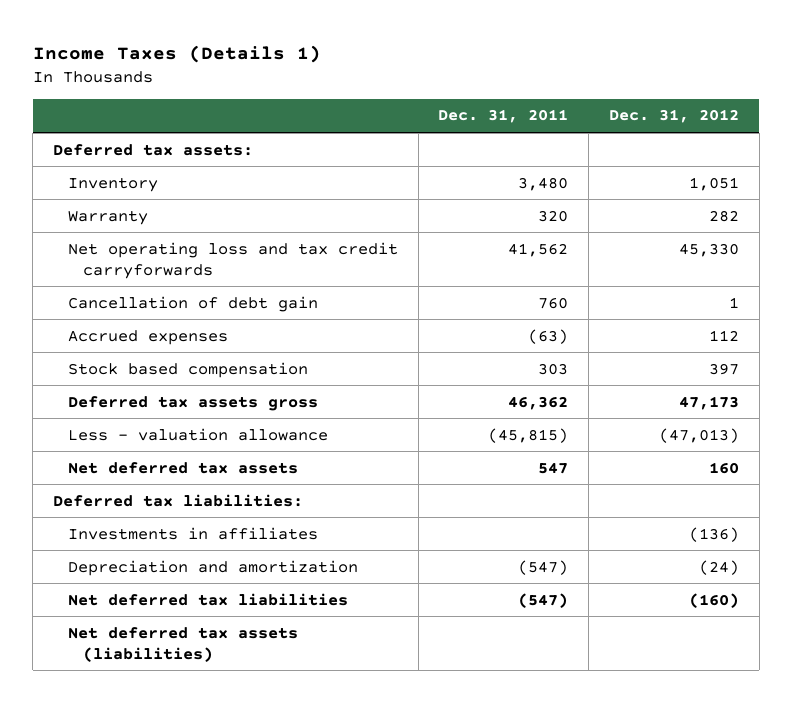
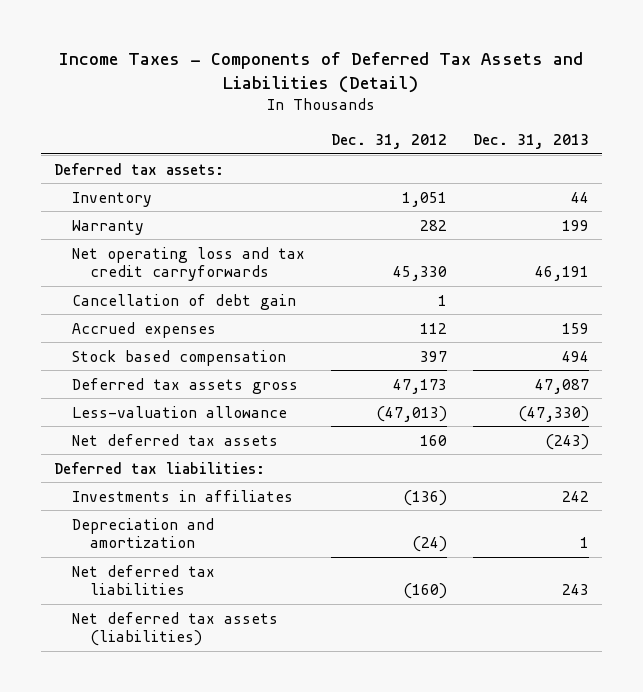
[32,44,321,63] Income Taxes (Details 1) -> [59,51,584,93] Income Taxes - Components of Deferred Tax Assets and Liabilities (Detail)
[438,109,569,124] Dec. 31, 2011 -> none
none -> [473,133,590,149] Dec. 31, 2013
[67,427,328,441] Less - valuation allowance -> [71,405,287,418] Less-valuation allowance

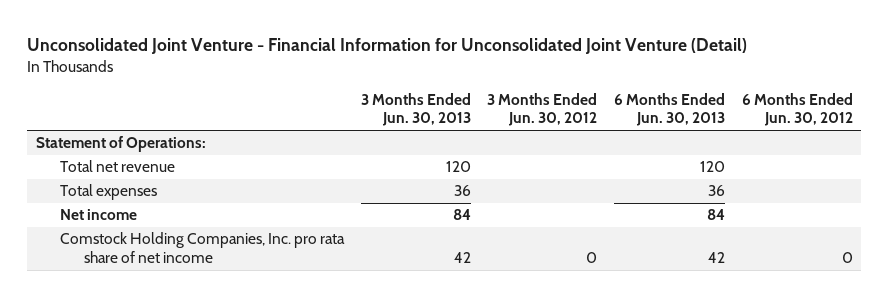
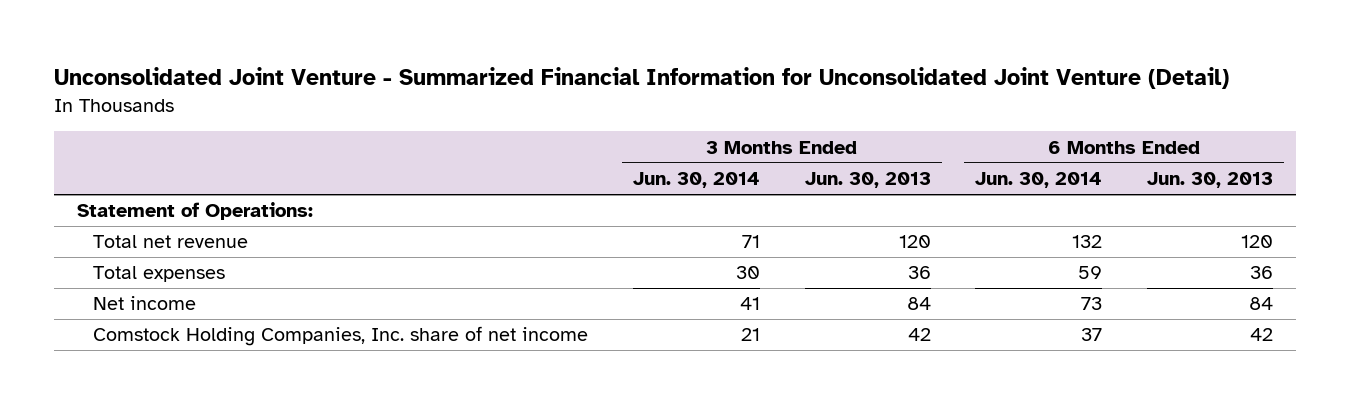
[27,38,748,55] Unconsolidated Joint Venture - Financial Information for Unconsolidated Joint Venture (Detail) -> [54,66,1230,89] Unconsolidated Joint Venture - Summarized Financial Information for Unconsolidated Joint Venture (Detail)
[487,92,598,127] 3 Months Ended Jun. 30, 2012 -> none
[741,92,853,127] 6 Months Ended Jun. 30, 2012 -> none
none -> [632,172,760,189] Jun. 30, 2014
none -> [975,172,1103,189] Jun. 30, 2014
[59,232,345,264] Comstock Holding Companies, Inc. pro rata share of net income -> [92,326,588,347] Comstock Holding Companies, Inc. share of net income

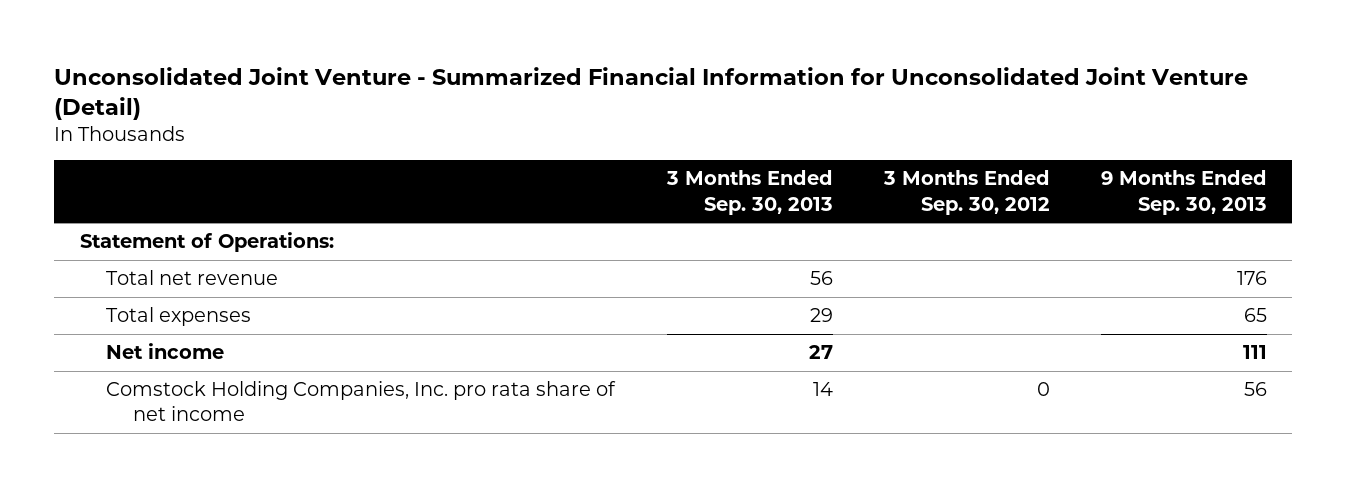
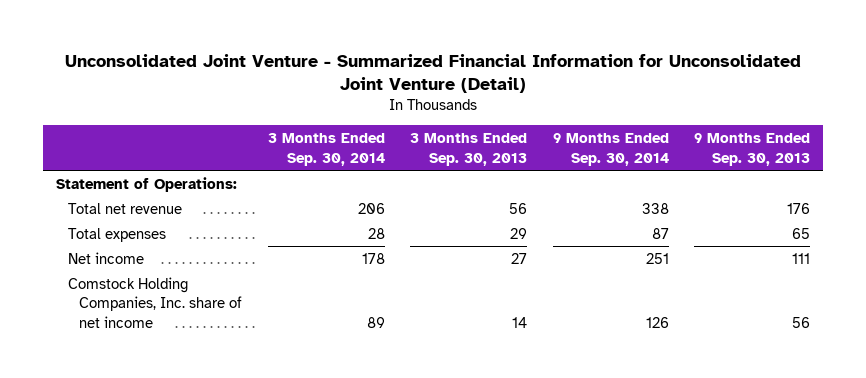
[882,170,1050,215] 3 Months Ended Sep. 30, 2012 -> none
none -> [267,133,385,166] 3 Months Ended Sep. 30, 2014
none -> [552,133,669,166] 9 Months Ended Sep. 30, 2014
[106,381,617,422] Comstock Holding Companies, Inc. pro rata share of net income -> [67,276,243,328] Comstock Holding Companies, Inc. share of net income

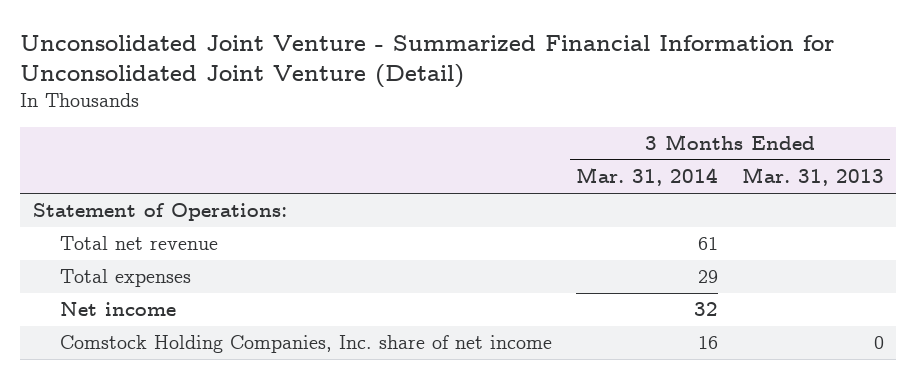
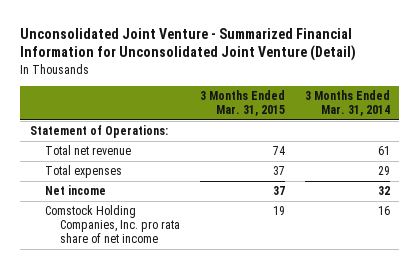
[742,167,885,187] Mar. 31, 2013 -> none
none -> [199,90,285,117] 3 Months Ended Mar. 31, 2015
[59,335,552,354] Comstock Holding Companies, Inc. share of net income -> [44,205,180,244] Comstock Holding Companies, Inc. pro rata share of net income

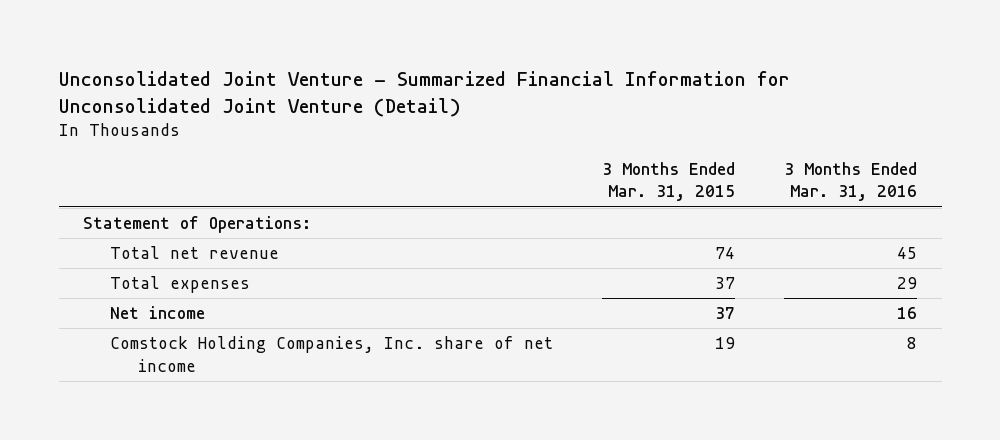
[304,90,390,117] 3 Months Ended Mar. 31, 2014 -> none
none -> [784,161,918,202] 3 Months Ended Mar. 31, 2016
[44,205,180,244] Comstock Holding Companies, Inc. pro rata share of net income -> [110,336,554,372] Comstock Holding Companies, Inc. share of net income

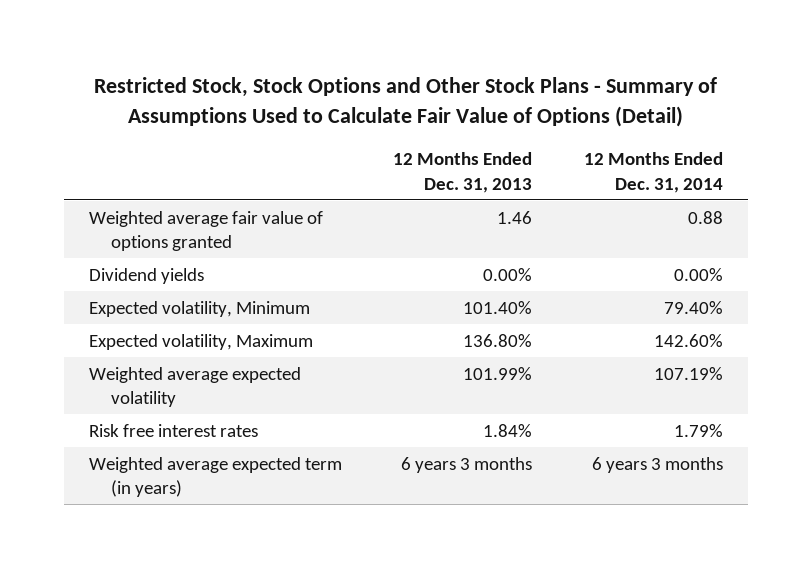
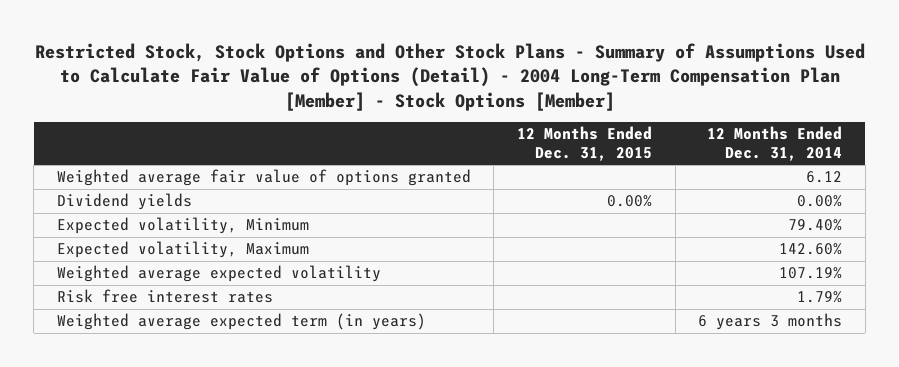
[93,77,717,128] Restricted Stock, Stock Options and Other Stock Plans - Summary of Assumptions Used to Calculate Fair Value of Options (Detail) -> [34,43,865,111] Restricted Stock, Stock Options and Other Stock Plans - Summary of Assumptions Used to Calculate Fair Value of Options (Detail) - 2004 Long-Term Compensation Plan [Member] - Stock Options [Member]
[393,152,533,193] 12 Months Ended Dec. 31, 2013 -> none
none -> [517,126,653,161] 12 Months Ended Dec. 31, 2015
[687,210,723,224] 0.88 -> [806,171,843,184] 6.12

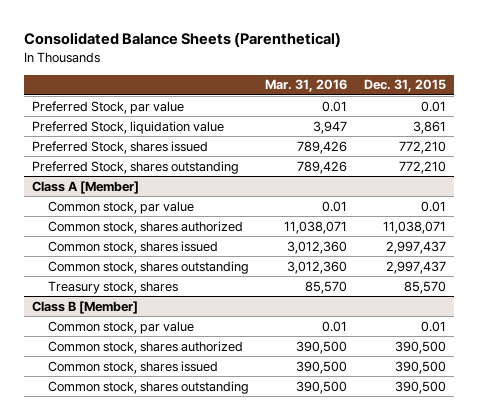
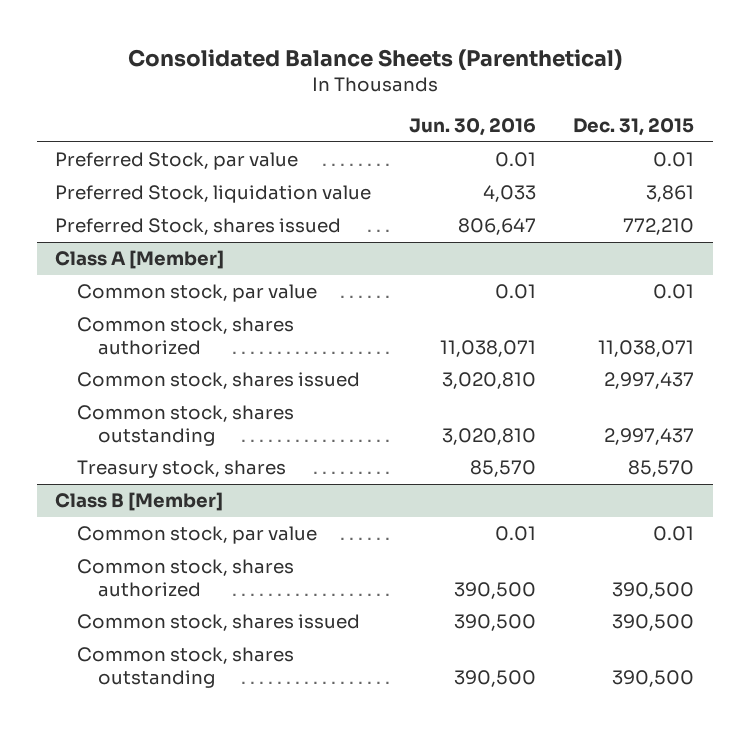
[265,79,348,93] Mar. 31, 2016 -> none
none -> [408,118,536,137] Jun. 30, 2016
[31,160,239,174] Preferred Stock, shares outstanding -> none

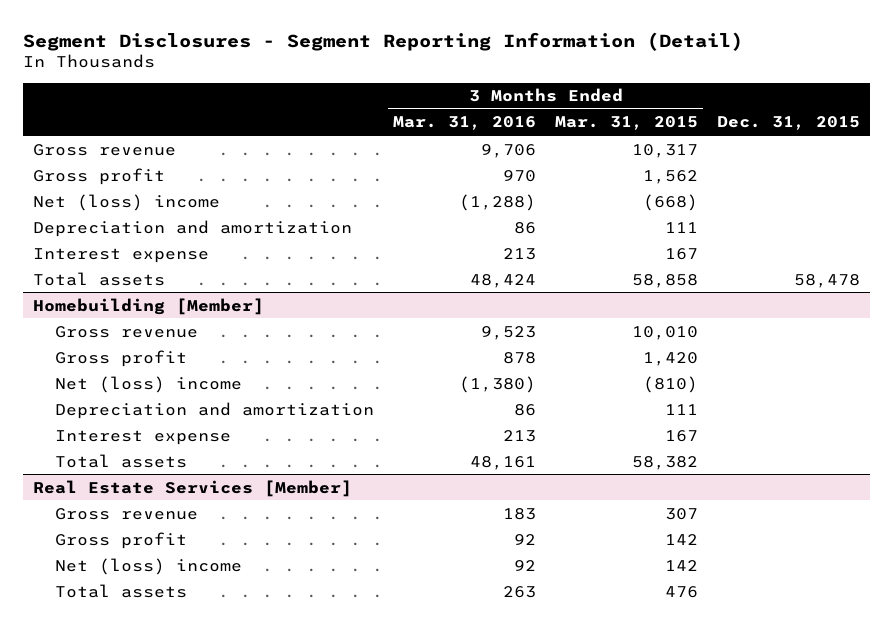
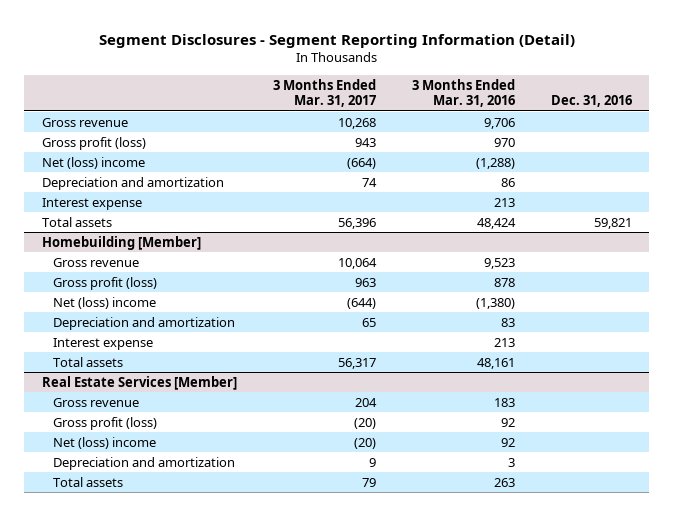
[555,116,699,131] Mar. 31, 2015 -> none
[717,116,861,131] Dec. 31, 2015 -> none
none -> [272,78,376,108] 3 Months Ended Mar. 31, 2017
none -> [550,95,632,108] Dec. 31, 2016
[32,167,165,185] Gross profit -> [42,136,147,150] Gross profit (loss)
[54,349,187,367] Gross profit -> [52,276,157,290] Gross profit (loss)
[513,403,536,416] 86 -> [500,317,515,327] 83
[54,531,187,549] Gross profit -> [52,416,157,430] Gross profit (loss)
none -> [52,456,235,470] Depreciation and amortization

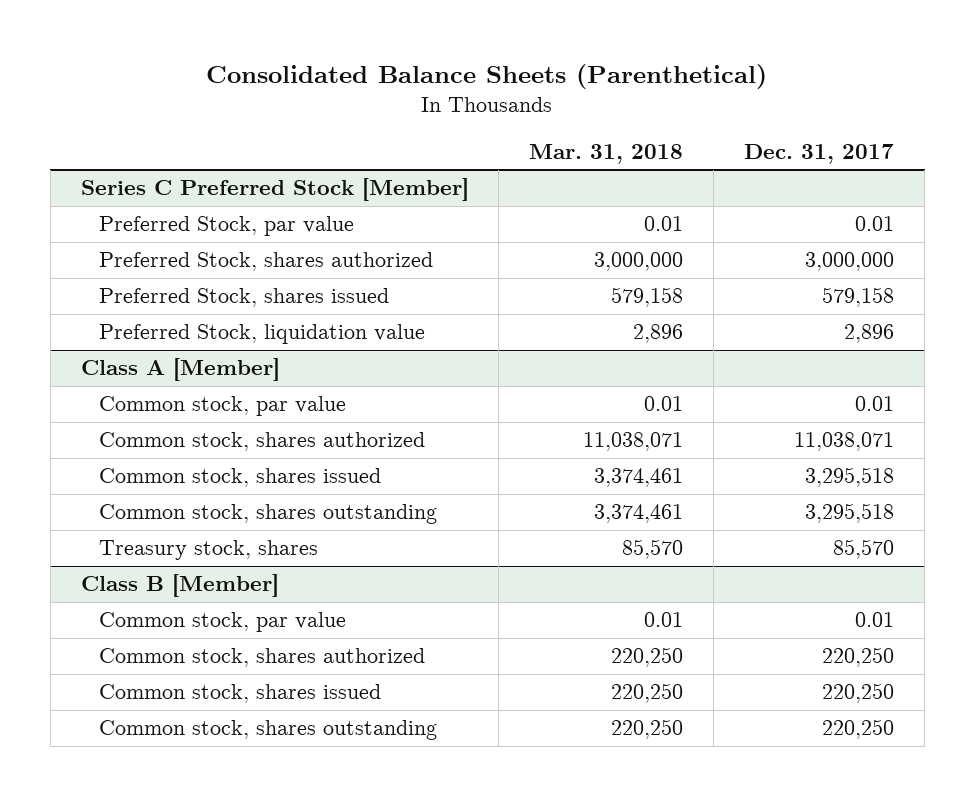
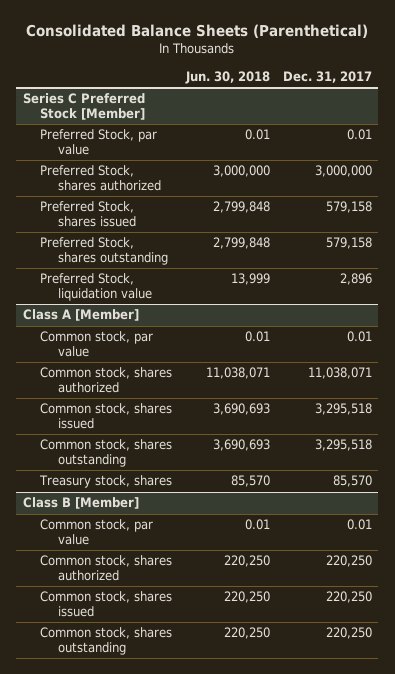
[529,143,684,164] Mar. 31, 2018 -> none
none -> [184,70,270,84] Jun. 30, 2018
none -> [40,237,169,266] Preferred Stock, shares outstanding

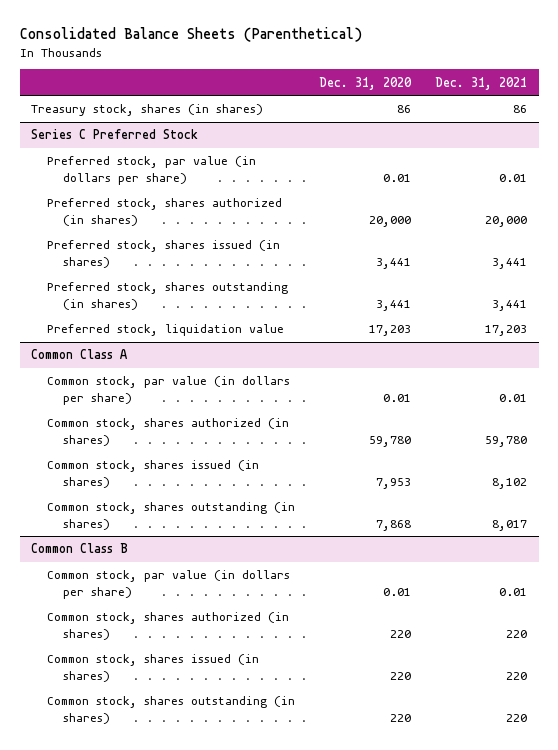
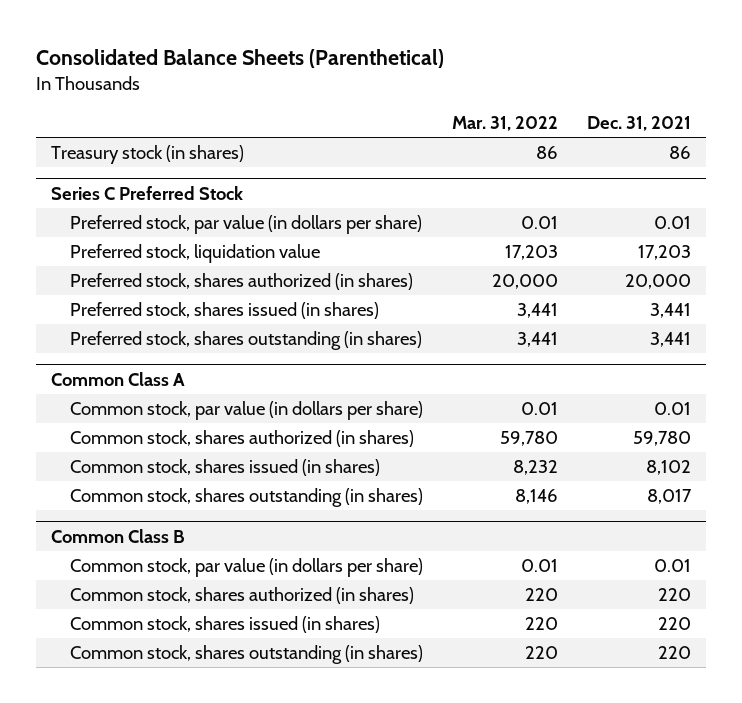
[318,76,412,90] Dec. 31, 2020 -> none
none -> [452,116,559,132] Mar. 31, 2022
[31,104,264,117] Treasury stock, shares (in shares) -> [50,144,244,164] Treasury stock (in shares)
[47,324,285,337] Preferred stock, liquidation value -> [70,243,321,263] Preferred stock, liquidation value

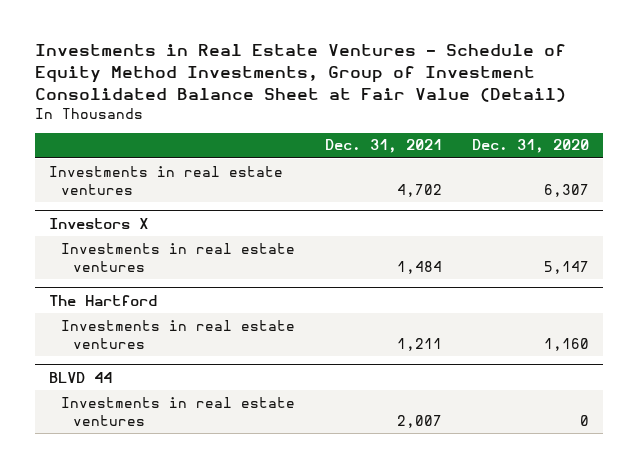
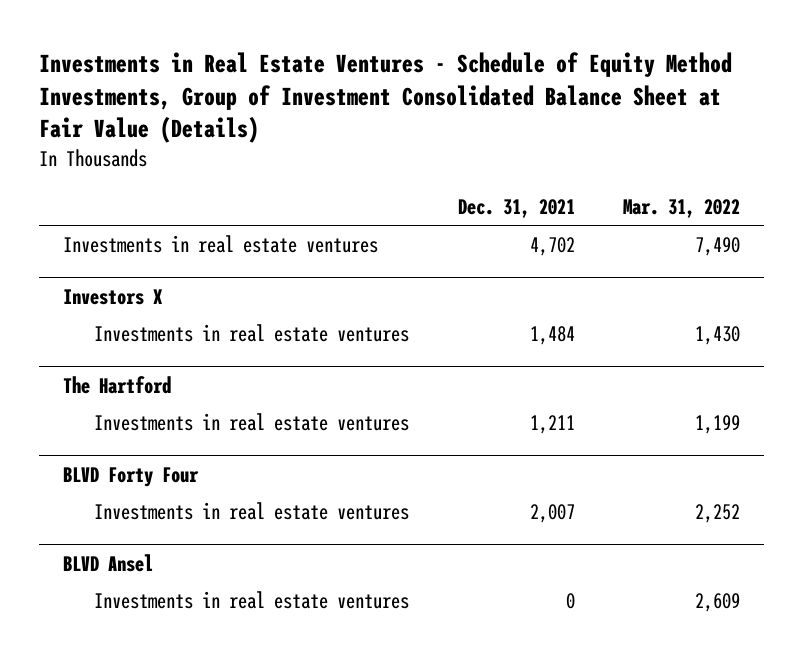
[34,44,566,102] Investments in Real Estate Ventures - Schedule of Equity Method Investments, Group of Investment Consolidated Balance Sheet at Fair Value (Detail) -> [38,51,732,144] Investments in Real Estate Ventures - Schedule of Equity Method Investments, Group of Investment Consolidated Balance Sheet at Fair Value (Details)
[471,139,589,154] Dec. 31, 2020 -> none
none -> [622,198,740,218] Mar. 31, 2022
[49,371,113,383] BLVD 44 -> none
none -> [62,466,199,487] BLVD Forty Four
none -> [62,553,153,572] BLVD Ansel
none -> [94,591,410,610] Investments in real estate ventures

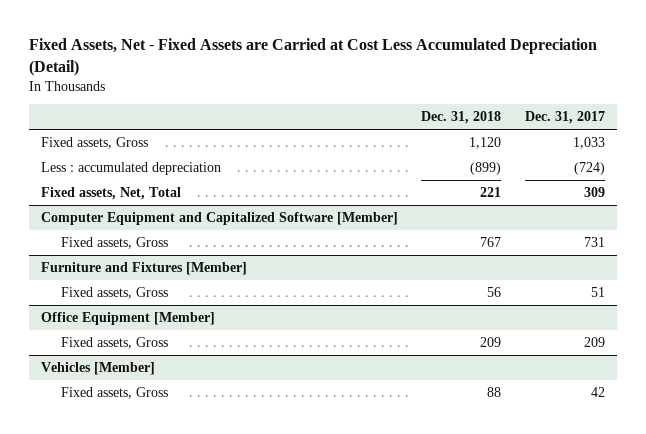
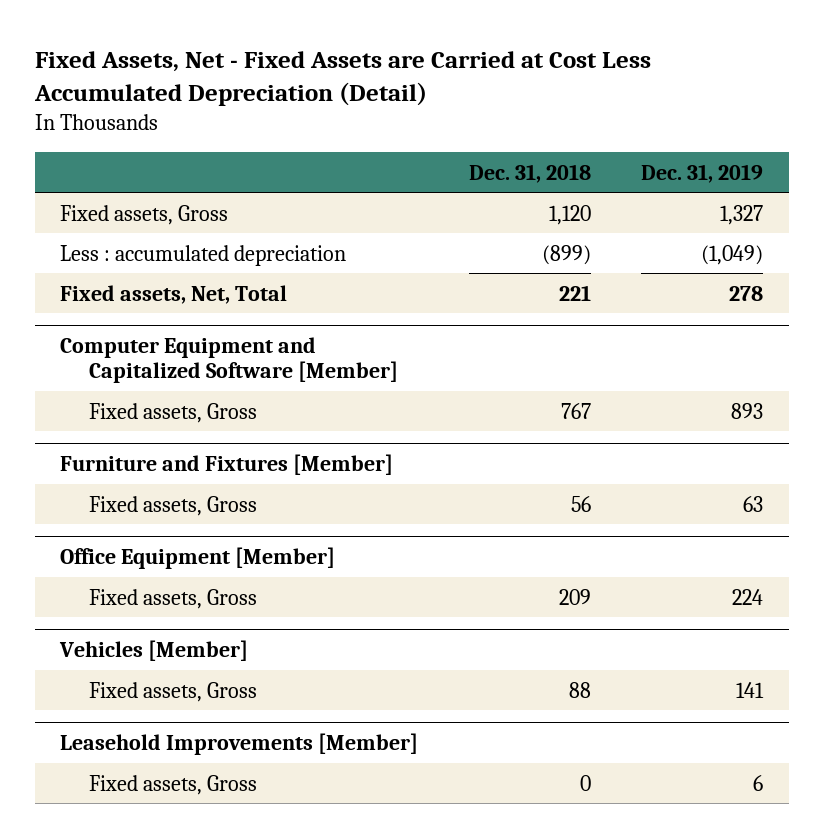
[525,111,606,125] Dec. 31, 2017 -> none
none -> [641,163,764,183] Dec. 31, 2019
none -> [60,733,419,756] Leasehold Improvements [Member]
none -> [89,774,258,795] Fixed assets, Gross

